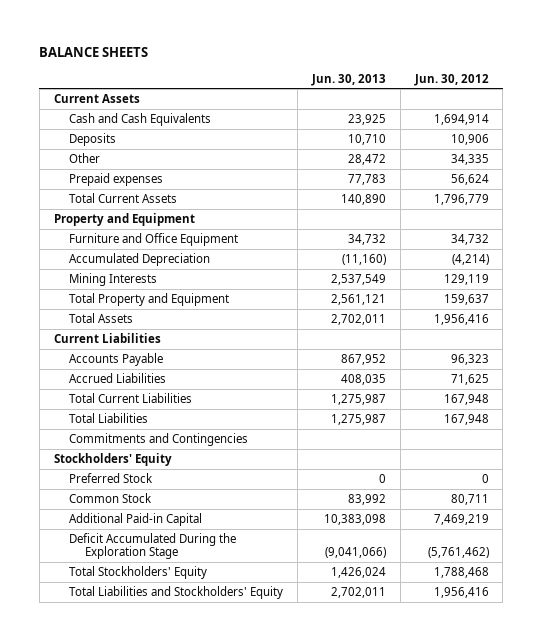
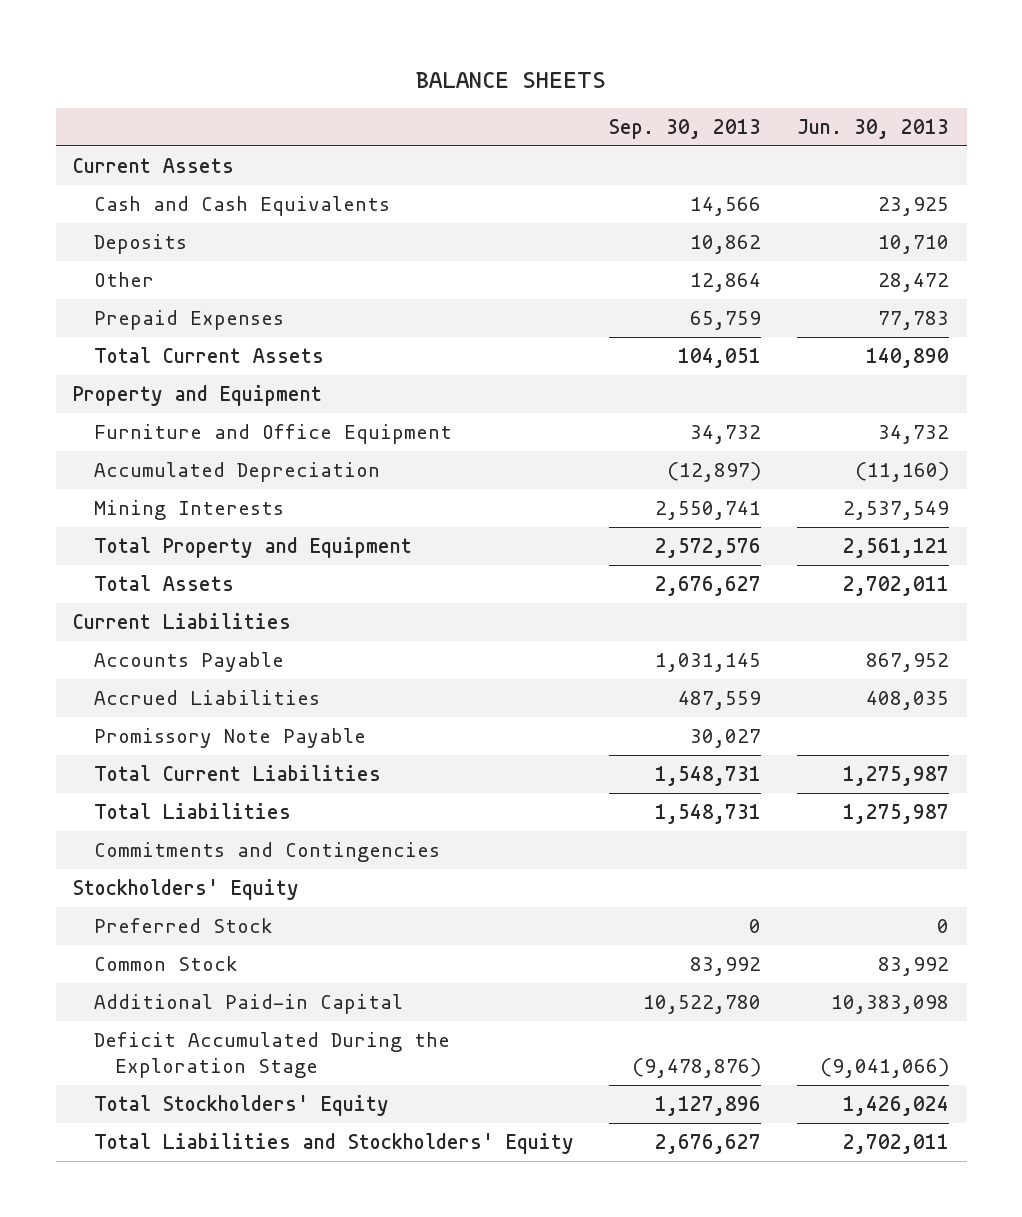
[413,73,489,86] Jun. 30, 2012 -> none
none -> [609,119,762,140] Sep. 30, 2013
[69,172,164,186] Prepaid expenses -> [93,310,284,331] Prepaid Expenses
none -> [93,728,366,749] Promissory Note Payable

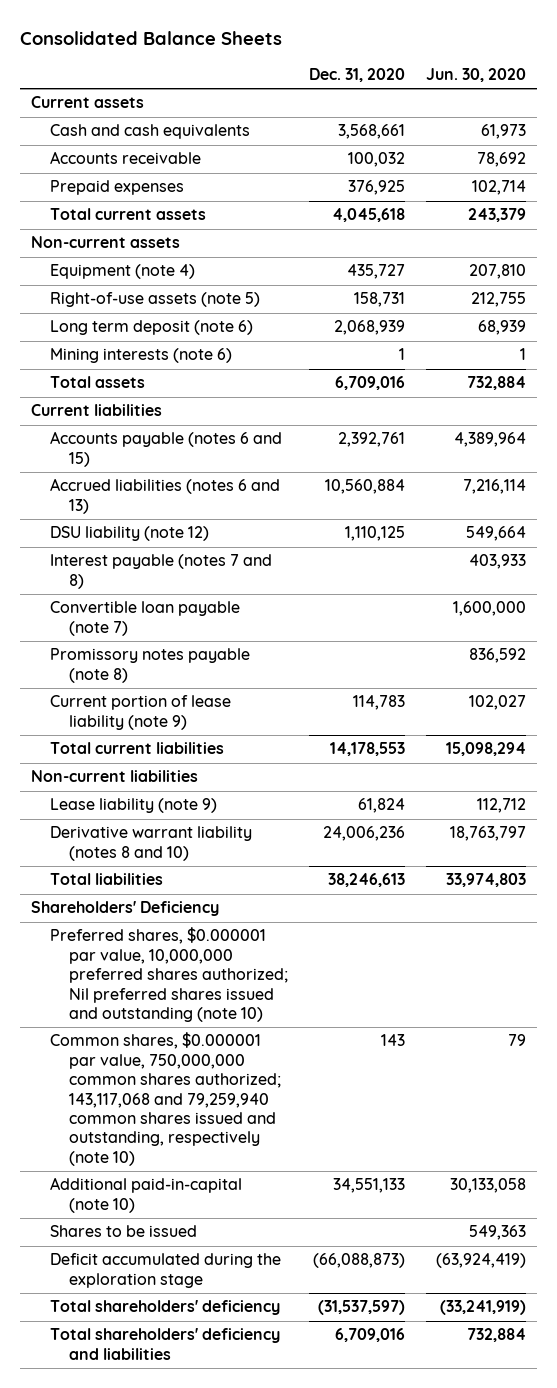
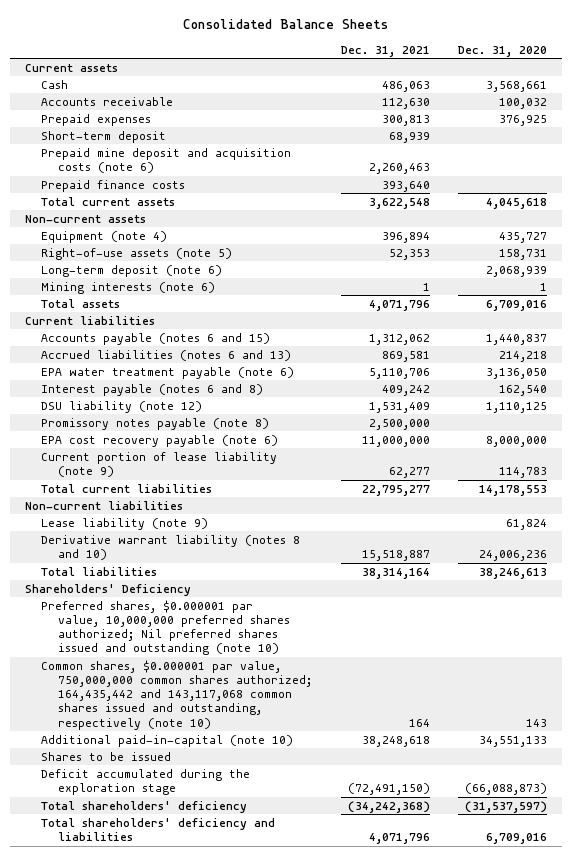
[426,67,527,82] Jun. 30, 2020 -> none
none -> [340,45,430,57] Dec. 31, 2021
[49,124,250,140] Cash and cash equivalents -> [41,79,69,89] Cash
none -> [41,130,167,143] Short-term deposit
none -> [41,147,292,174] Prepaid mine deposit and acquisition costs (note 6)
none -> [41,179,186,192] Prepaid finance costs
[49,320,253,336] Long term deposit (note 6) -> [41,264,223,277] Long-term deposit (note 6)
[338,432,406,448] 2,392,761 -> [486,333,548,345] 1,440,837
[325,479,406,495] 10,560,884 -> [499,350,548,362] 214,218
none -> [41,366,295,379] EPA water treatment payable (note 6)
none -> [41,383,264,396] Interest payable (notes 6 and 8)
[49,554,272,589] Interest payable (notes 7 and 8) -> none
[49,601,240,636] Convertible loan payable (note 7) -> none
none -> [41,434,279,447] EPA cost recovery payable (note 6)
[49,1032,281,1166] Common shares, $0.000001 par value, 750,000,000 common shares authorized; 143,117,068 and 79,259,940 common shares issued and outstanding, respectively (note 10) -> [41,659,313,730] Common shares, $0.000001 par value, 750,000,000 common shares authorized; 164,435,442 and 143,117,068 common shares issued and outstanding, respectively (note 10)

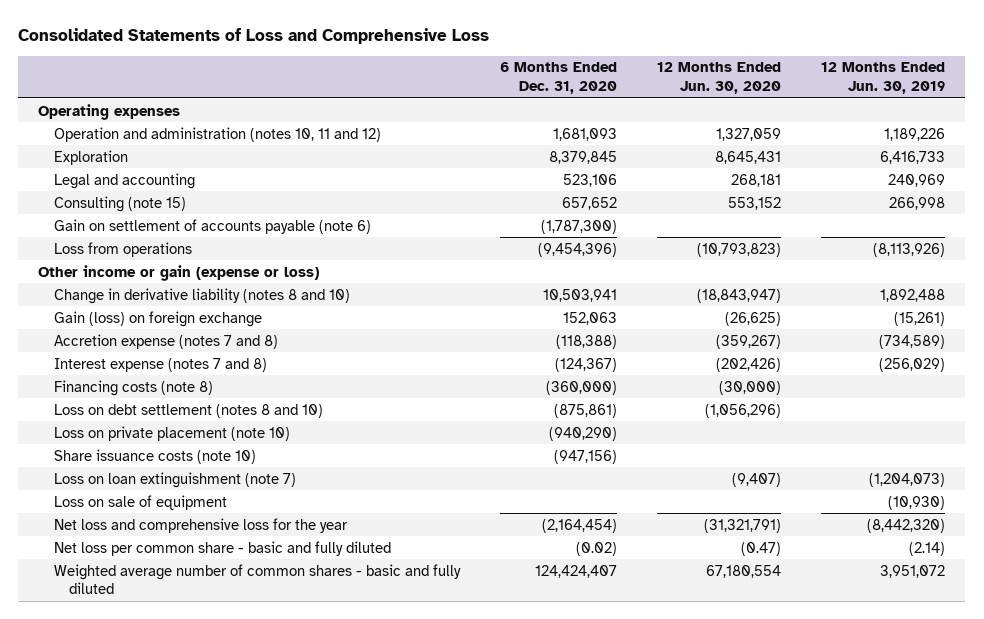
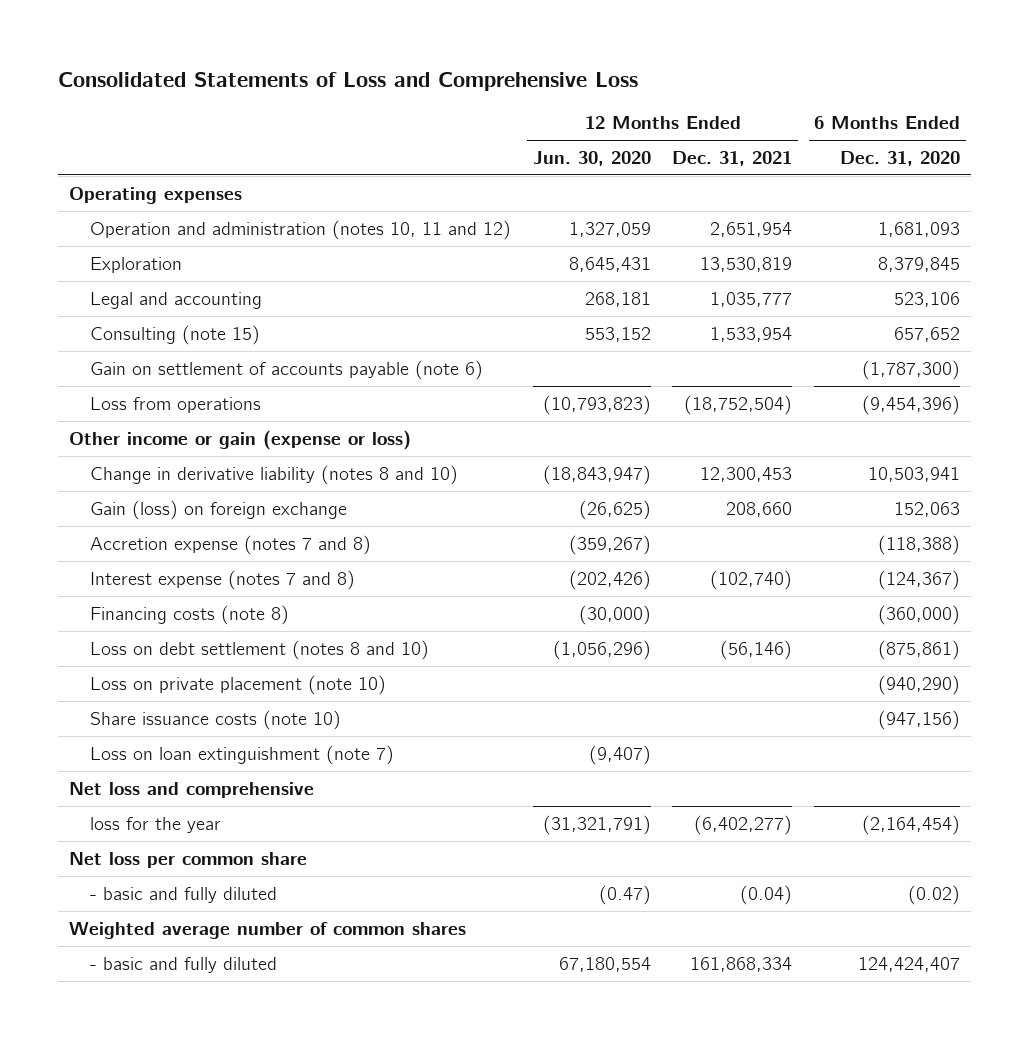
[821,62,946,94] 12 Months Ended Jun. 30, 2019 -> none
none -> [672,150,793,166] Dec. 31, 2021
[53,494,227,510] Loss on sale of equipment -> none
none -> [68,781,314,798] Net loss and comprehensive
[53,517,348,533] Net loss and comprehensive loss for the year -> [89,816,221,833] loss for the year
none -> [68,851,307,868] Net loss per common share
[53,540,391,556] Net loss per common share - basic and fully diluted -> [89,886,277,903] - basic and fully diluted
none -> [68,921,466,939] Weighted average number of common shares
[53,563,461,595] Weighted average number of common shares - basic and fully diluted -> [89,956,277,973] - basic and fully diluted

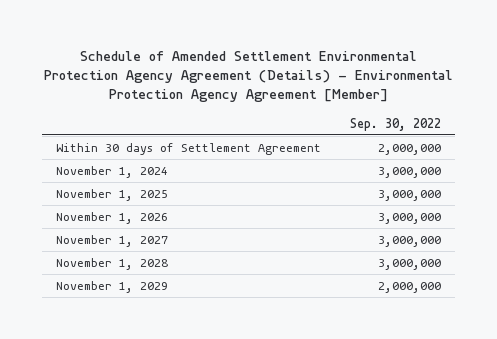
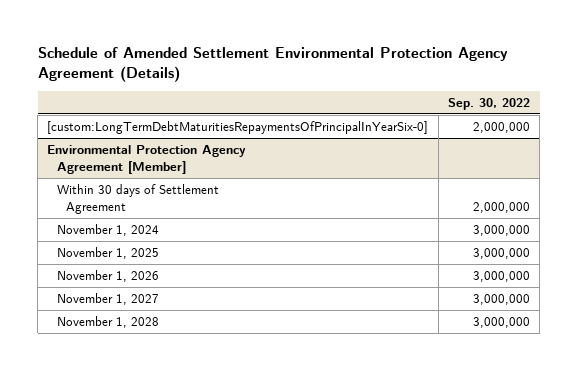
[43,50,453,103] Schedule of Amended Settlement Environmental Protection Agency Agreement (Details) - Environmental Protection Agency Agreement [Member] -> [37,46,508,82] Schedule of Amended Settlement Environmental Protection Agency Agreement (Details)
none -> [47,121,429,135] [custom:LongTermDebtMaturitiesRepaymentsOfPrincipalInYearSix-0]
none -> [47,145,247,174] Environmental Protection Agency Agreement [Member]
[56,280,169,293] November 1, 2029 -> none

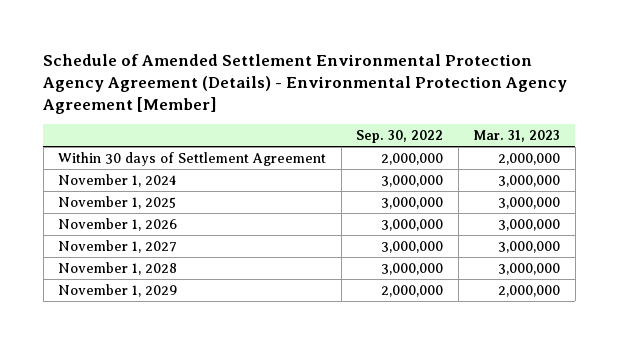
[37,46,508,82] Schedule of Amended Settlement Environmental Protection Agency Agreement (Details) -> [43,53,568,114] Schedule of Amended Settlement Environmental Protection Agency Agreement (Details) - Environmental Protection Agency Agreement [Member]
none -> [473,129,561,142] Mar. 31, 2023
[47,121,429,135] [custom:LongTermDebtMaturitiesRepaymentsOfPrincipalInYearSix-0] -> none
[47,145,247,174] Environmental Protection Agency Agreement [Member] -> none
none -> [58,284,178,298] November 1, 2029

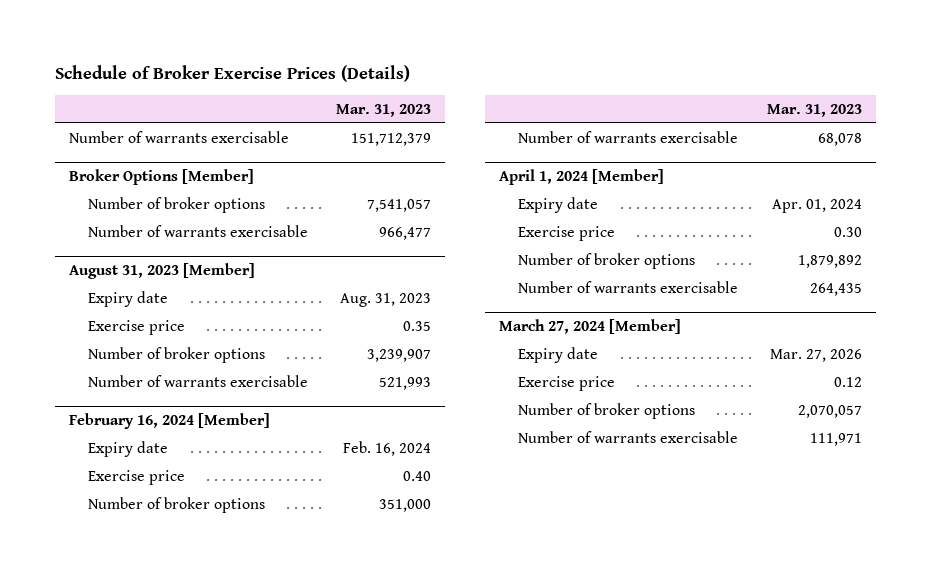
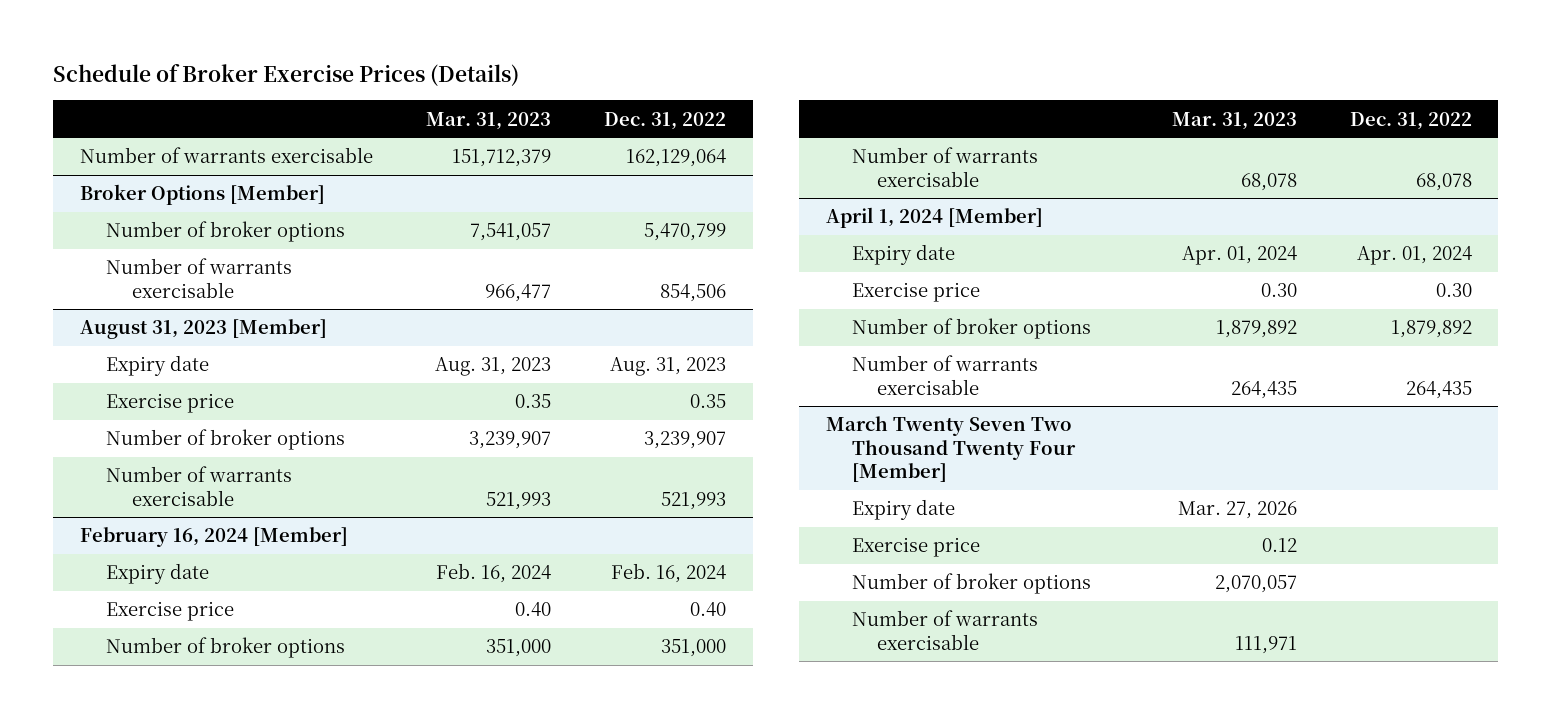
none -> [604,111,727,130] Dec. 31, 2022
[499,318,682,334] March 27, 2024 [Member] -> [825,416,1076,483] March Twenty Seven Two Thousand Twenty Four [Member]

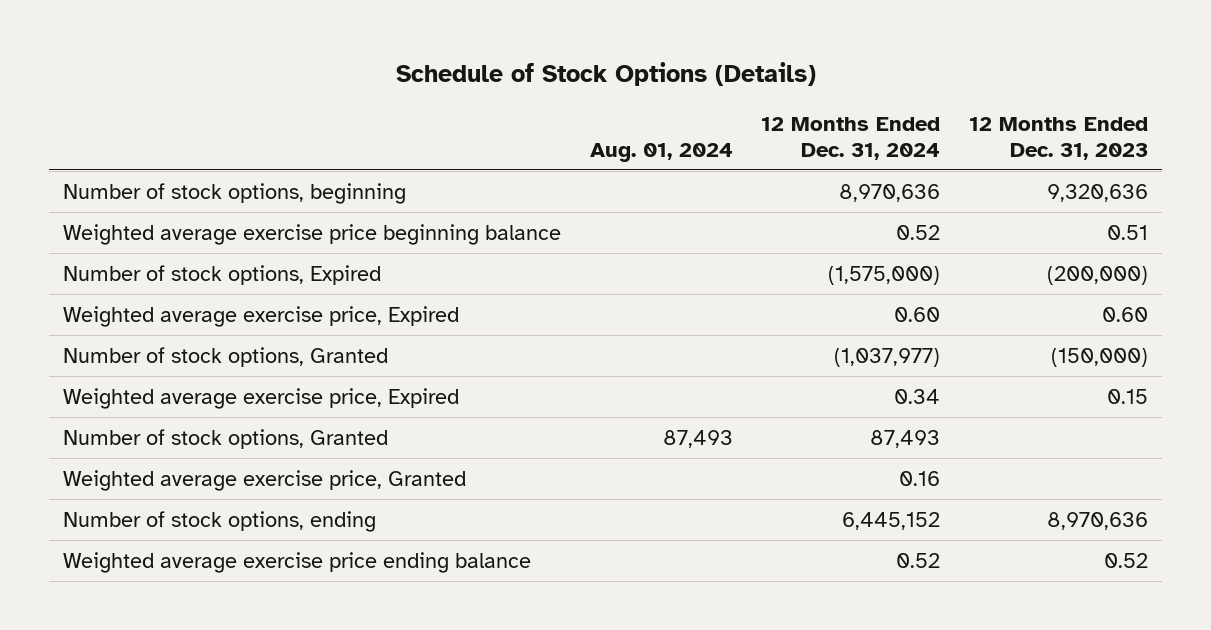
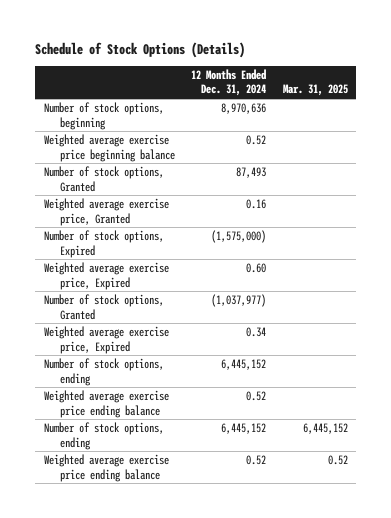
[589,142,733,162] Aug. 01, 2024 -> none
[968,116,1148,160] 12 Months Ended Dec. 31, 2023 -> none
none -> [282,84,348,97] Mar. 31, 2025
[63,428,389,449] Number of stock options, Granted -> [43,166,164,192] Number of stock options, Granted
[63,469,467,491] Weighted average exercise price, Granted -> [43,198,169,226] Weighted average exercise price, Granted
none -> [43,422,164,450] Number of stock options, ending
none -> [43,454,169,482] Weighted average exercise price ending balance

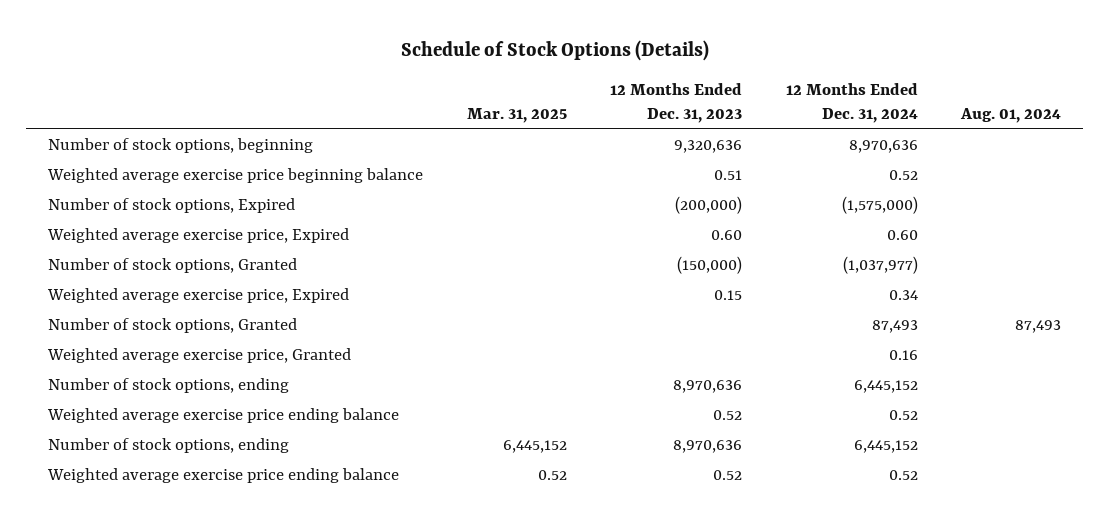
none -> [610,83,743,123] 12 Months Ended Dec. 31, 2023
none -> [960,107,1062,123] Aug. 01, 2024
[43,166,164,192] Number of stock options, Granted -> [47,318,297,334] Number of stock options, Granted
[43,198,169,226] Weighted average exercise price, Granted -> [46,348,351,364] Weighted average exercise price, Granted

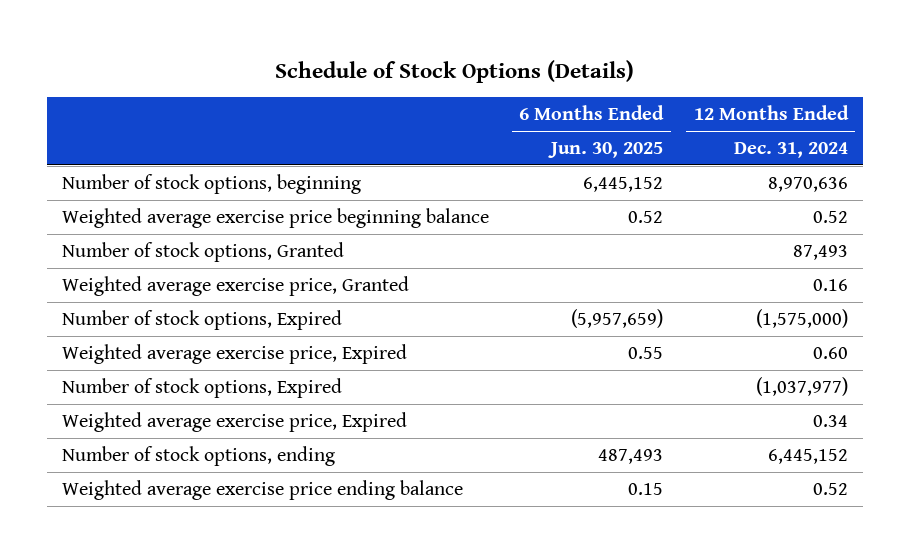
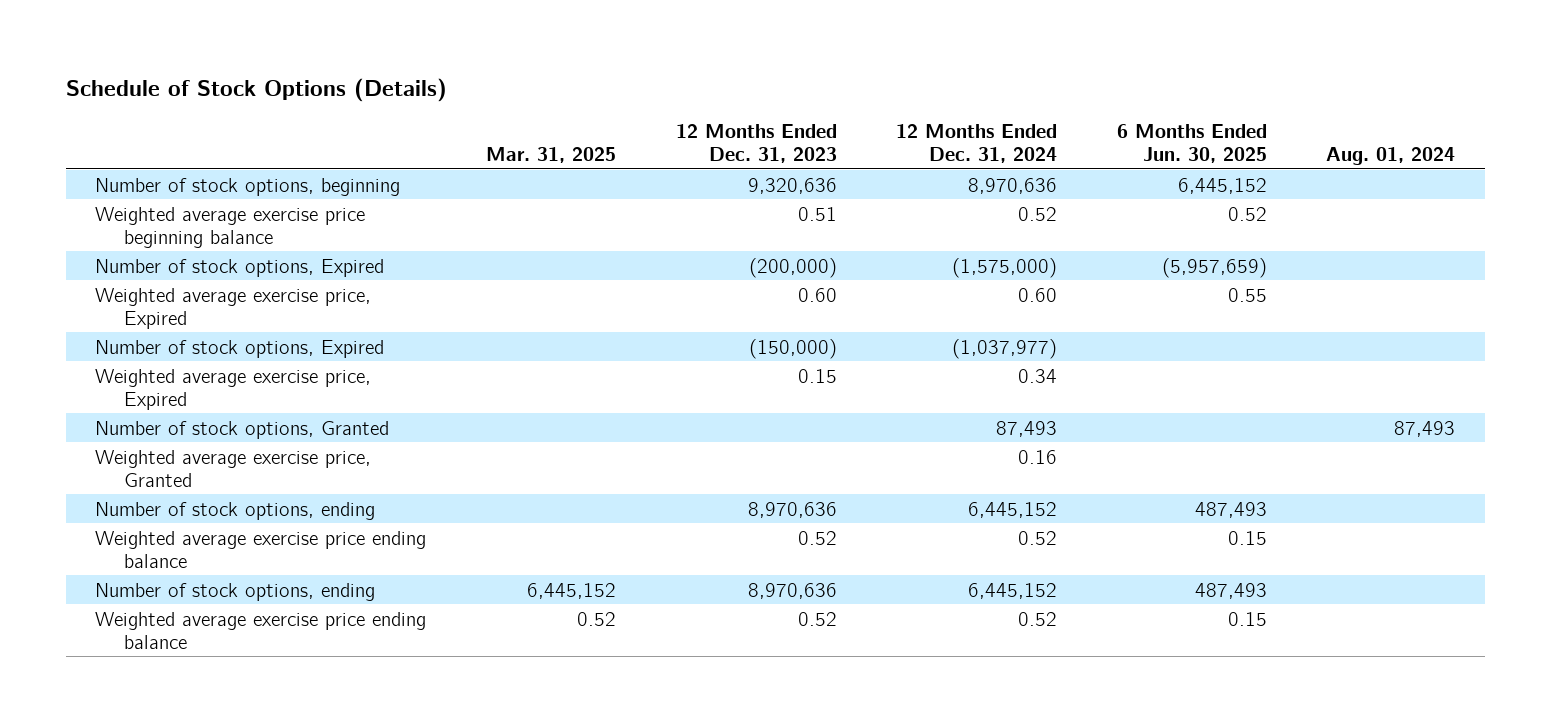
none -> [485,147,616,164] Mar. 31, 2025
none -> [675,124,837,164] 12 Months Ended Dec. 31, 2023
none -> [1326,147,1456,166] Aug. 01, 2024
[62,241,345,262] Number of stock options, Granted -> [95,420,390,439] Number of stock options, Granted
[62,275,410,296] Weighted average exercise price, Granted -> [95,449,372,487] Weighted average exercise price, Granted
none -> [95,582,376,601] Number of stock options, ending
none -> [95,611,427,649] Weighted average exercise price ending balance

